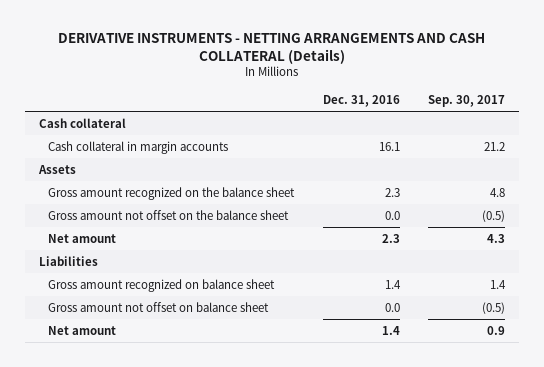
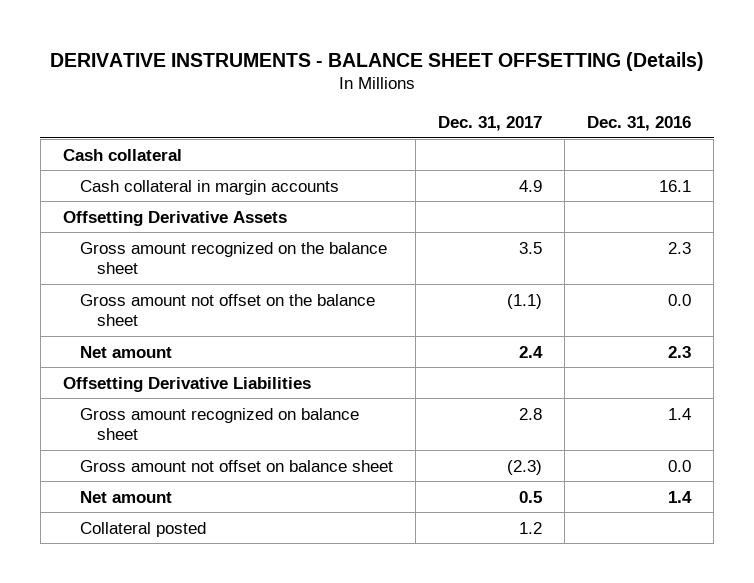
[57,32,485,64] DERIVATIVE INSTRUMENTS - NETTING ARRANGEMENTS AND CASH COLLATERAL (Details) -> [50,51,705,71] DERIVATIVE INSTRUMENTS - BALANCE SHEET OFFSETTING (Details)
[427,94,505,107] Sep. 30, 2017 -> none
none -> [438,115,543,131] Dec. 31, 2017
[37,164,76,174] Assets -> [62,210,287,226] Offsetting Derivative Assets
[38,255,98,266] Liabilities -> [62,376,311,392] Offsetting Derivative Liabilities
none -> [79,521,206,537] Collateral posted

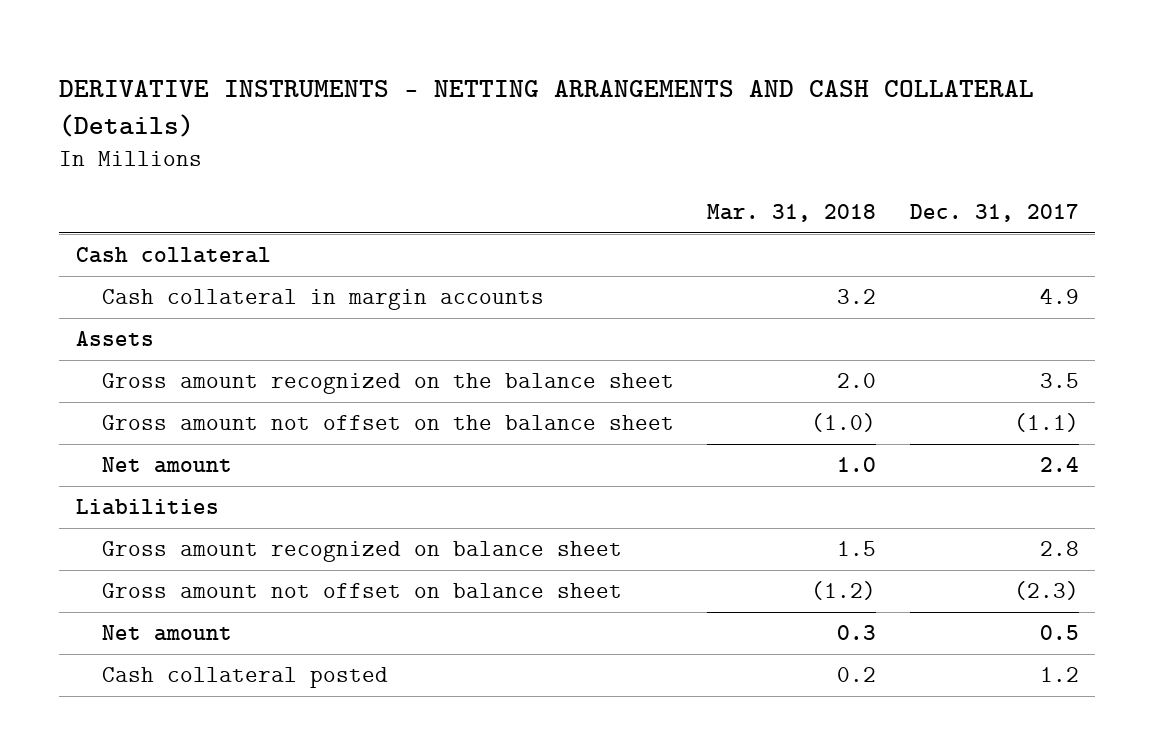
[50,51,705,71] DERIVATIVE INSTRUMENTS - BALANCE SHEET OFFSETTING (Details) -> [59,79,1035,137] DERIVATIVE INSTRUMENTS - NETTING ARRANGEMENTS AND CASH COLLATERAL (Details)
[587,115,692,131] Dec. 31, 2016 -> none
none -> [707,203,877,222] Mar. 31, 2018
[62,210,287,226] Offsetting Derivative Assets -> [76,331,155,347] Assets
[62,376,311,392] Offsetting Derivative Liabilities -> [76,499,220,516] Liabilities
[79,521,206,537] Collateral posted -> [102,667,389,689] Cash collateral posted

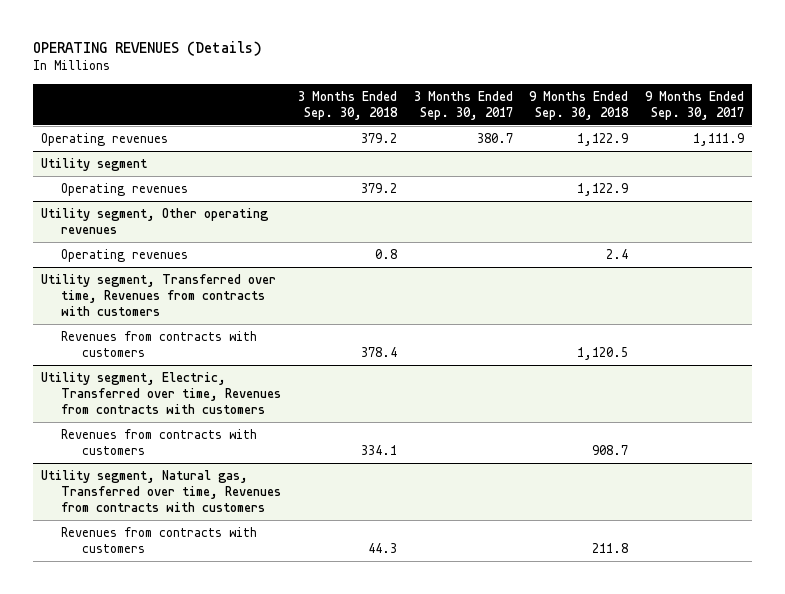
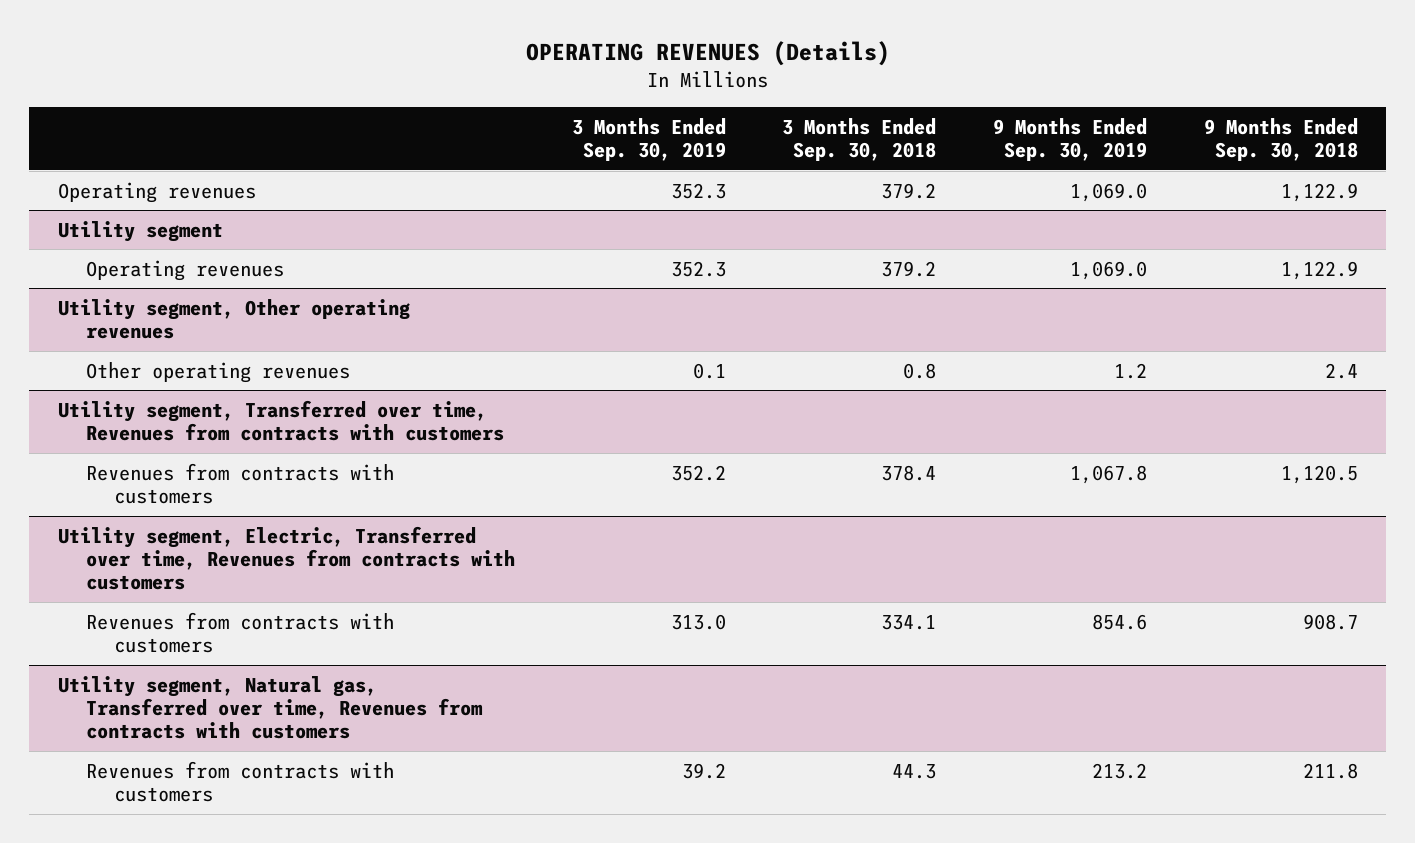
[413,90,513,120] 3 Months Ended Sep. 30, 2017 -> none
[644,90,744,120] 9 Months Ended Sep. 30, 2017 -> none
none -> [571,117,726,162] 3 Months Ended Sep. 30, 2019
none -> [992,117,1147,162] 9 Months Ended Sep. 30, 2019
[61,249,189,263] Operating revenues -> [85,361,350,383] Other operating revenues

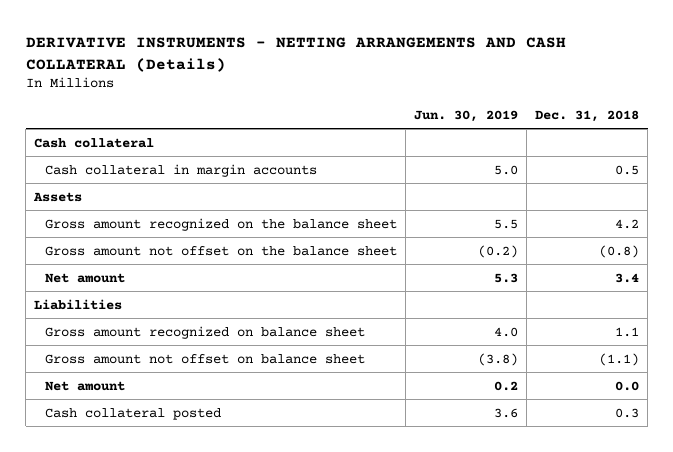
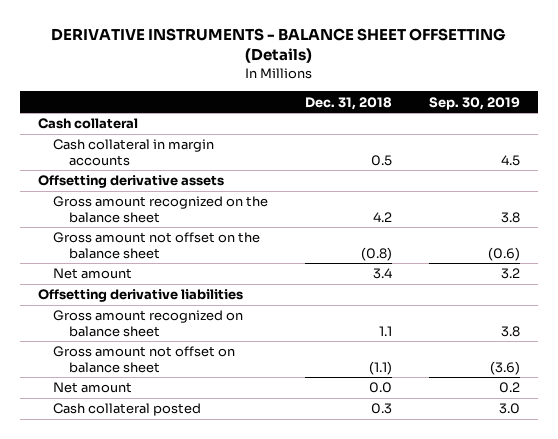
[25,37,566,72] DERIVATIVE INSTRUMENTS - NETTING ARRANGEMENTS AND CASH COLLATERAL (Details) -> [50,28,506,64] DERIVATIVE INSTRUMENTS - BALANCE SHEET OFFSETTING (Details)
[414,109,519,122] Jun. 30, 2019 -> none
none -> [428,96,520,110] Sep. 30, 2019
[33,191,83,202] Assets -> [37,175,224,189] Offsetting derivative assets
[34,298,123,310] Liabilities -> [37,289,243,303] Offsetting derivative liabilities

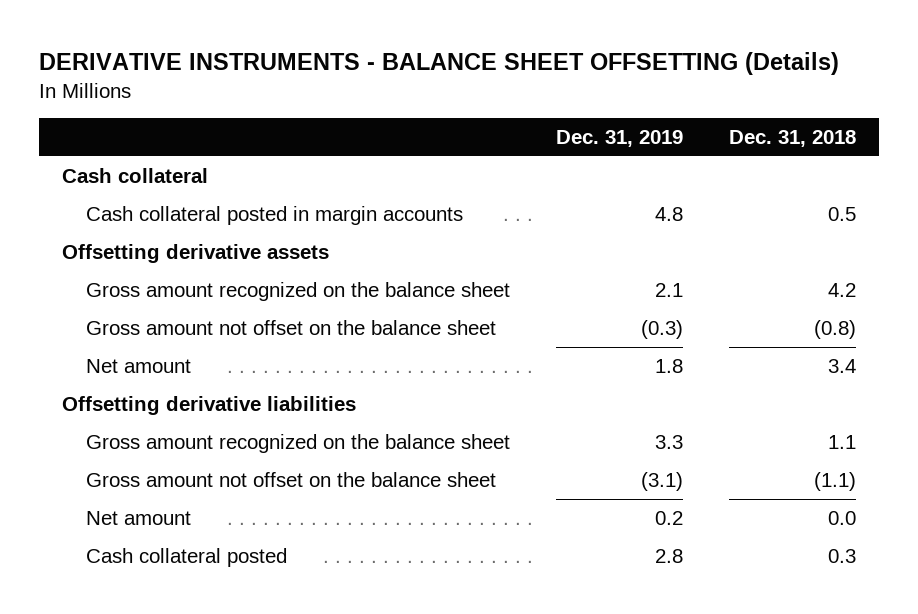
[428,96,520,110] Sep. 30, 2019 -> none
none -> [556,129,684,147] Dec. 31, 2019
[53,139,215,166] Cash collateral in margin accounts -> [86,205,464,225] Cash collateral posted in margin accounts
[53,310,244,337] Gross amount recognized on balance sheet -> [86,433,511,453] Gross amount recognized on the balance sheet
[53,346,236,373] Gross amount not offset on balance sheet -> [86,471,497,487] Gross amount not offset on the balance sheet

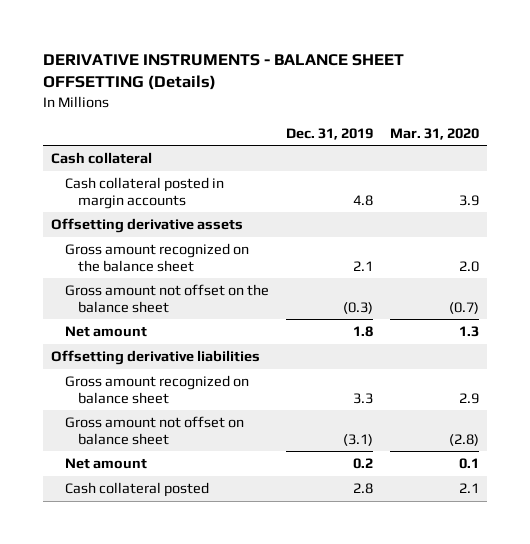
[729,129,857,147] Dec. 31, 2018 -> none
none -> [389,127,479,140] Mar. 31, 2020
[86,433,511,453] Gross amount recognized on the balance sheet -> [64,374,249,404] Gross amount recognized on balance sheet
[86,471,497,487] Gross amount not offset on the balance sheet -> [64,415,244,445] Gross amount not offset on balance sheet

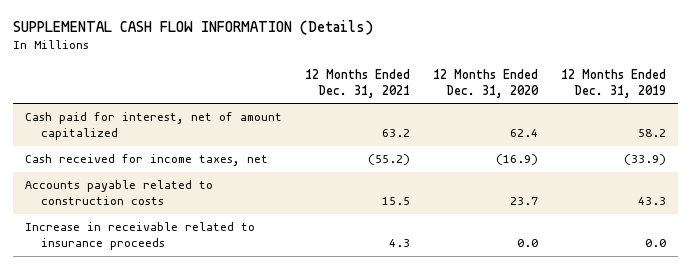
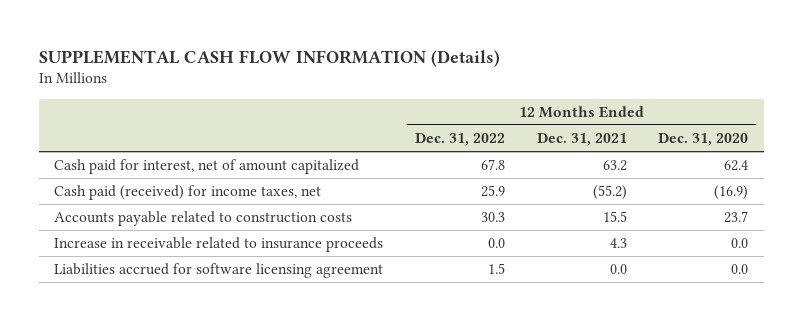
[561,68,667,98] 12 Months Ended Dec. 31, 2019 -> none
none -> [415,133,506,147] Dec. 31, 2022
[24,154,268,167] Cash received for income taxes, net -> [54,185,322,201] Cash paid (received) for income taxes, net
none -> [54,263,384,279] Liabilities accrued for software licensing agreement

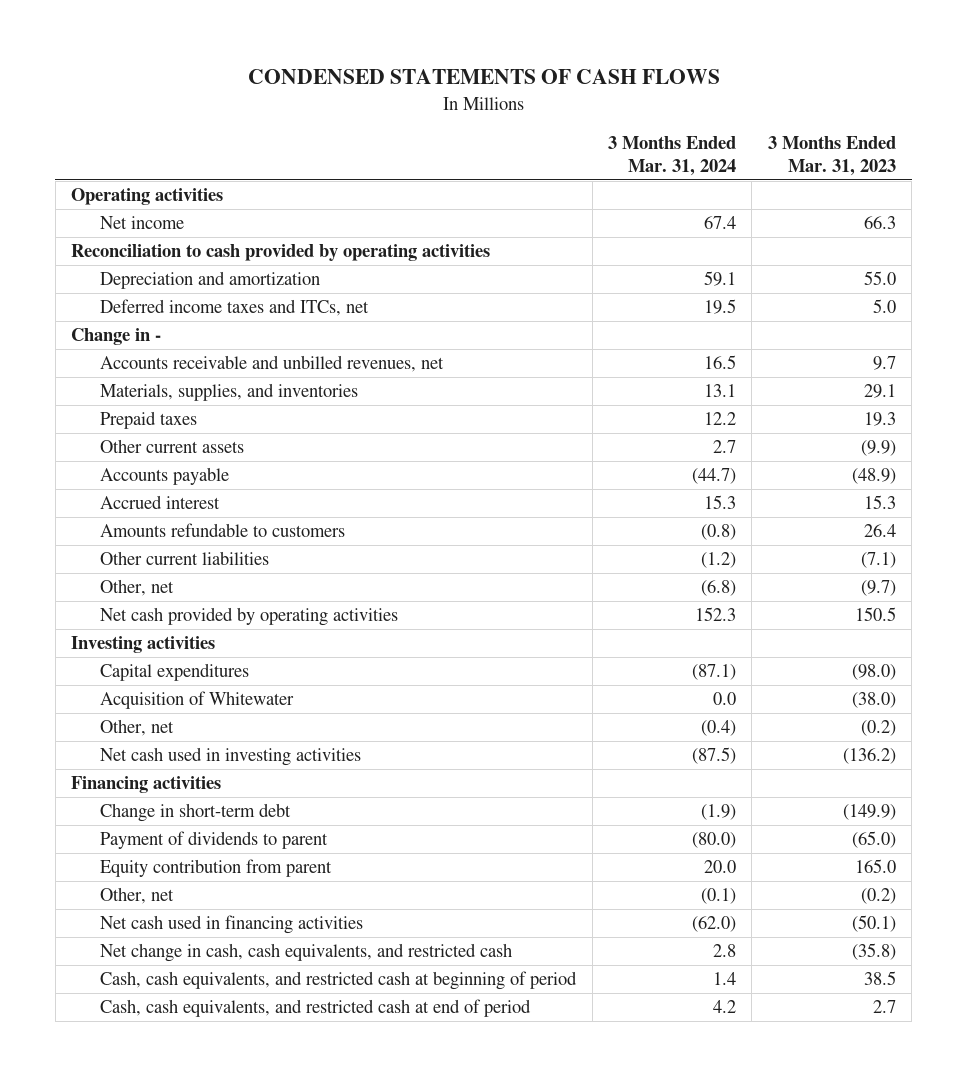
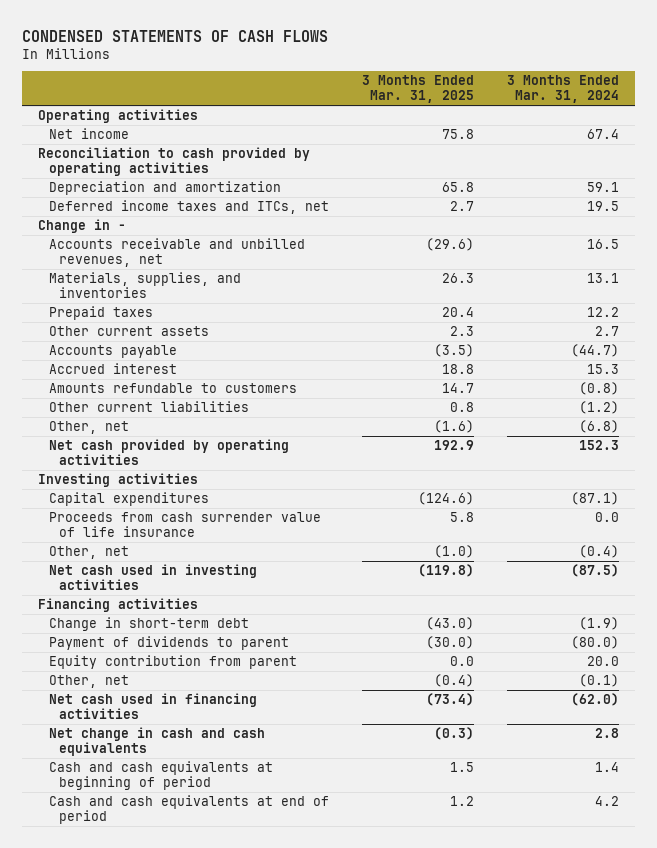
[767,135,896,176] 3 Months Ended Mar. 31, 2023 -> none
none -> [361,75,474,104] 3 Months Ended Mar. 31, 2025
[100,691,295,710] Acquisition of Whitewater -> none
none -> [48,511,321,538] Proceeds from cash surrender value of life insurance
[100,943,513,963] Net change in cash, cash equivalents, and restricted cash -> [48,726,265,757] Net change in cash and cash equivalents
[100,971,578,991] Cash, cash equivalents, and restricted cash at beginning of period -> [48,760,273,791] Cash and cash equivalents at beginning of period
[100,999,532,1018] Cash, cash equivalents, and restricted cash at end of period -> [48,794,329,825] Cash and cash equivalents at end of period

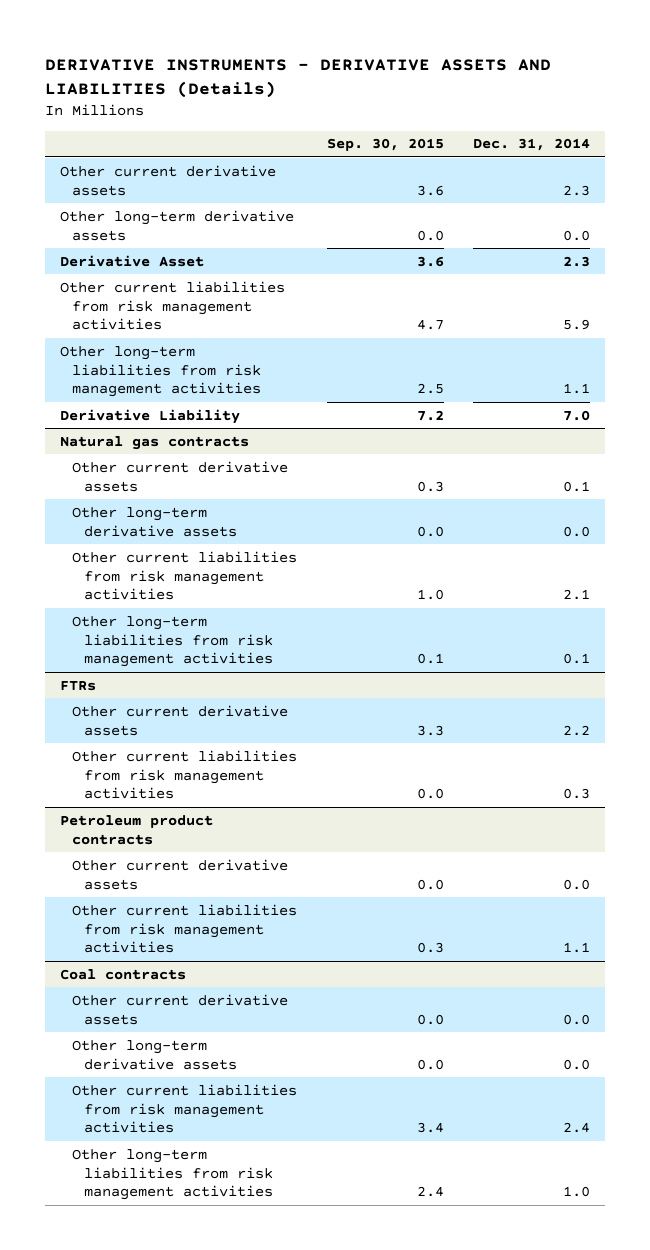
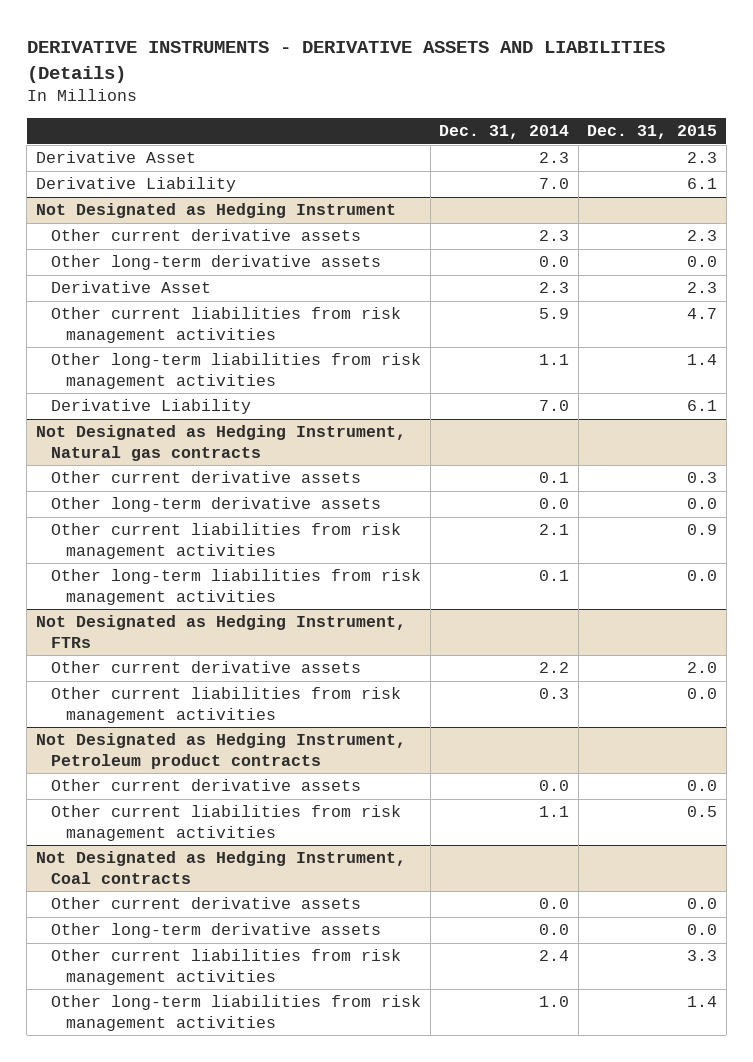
[326,138,444,152] Sep. 30, 2015 -> none
none -> [587,125,718,140] Dec. 31, 2015
none -> [35,151,196,164] Derivative Asset
none -> [35,177,236,193] Derivative Liability
none -> [35,203,396,219] Not Designated as Hedging Instrument
[60,435,250,450] Natural gas contracts -> none
none -> [35,425,406,461] Not Designated as Hedging Instrument, Natural gas contracts
[60,680,97,691] FTRs -> none
none -> [35,615,406,648] Not Designated as Hedging Instrument, FTRs
[60,814,214,845] Petroleum product contracts -> none
none -> [35,733,406,769] Not Designated as Hedging Instrument, Petroleum product contracts
[60,968,187,980] Coal contracts -> none
none -> [35,851,406,884] Not Designated as Hedging Instrument, Coal contracts

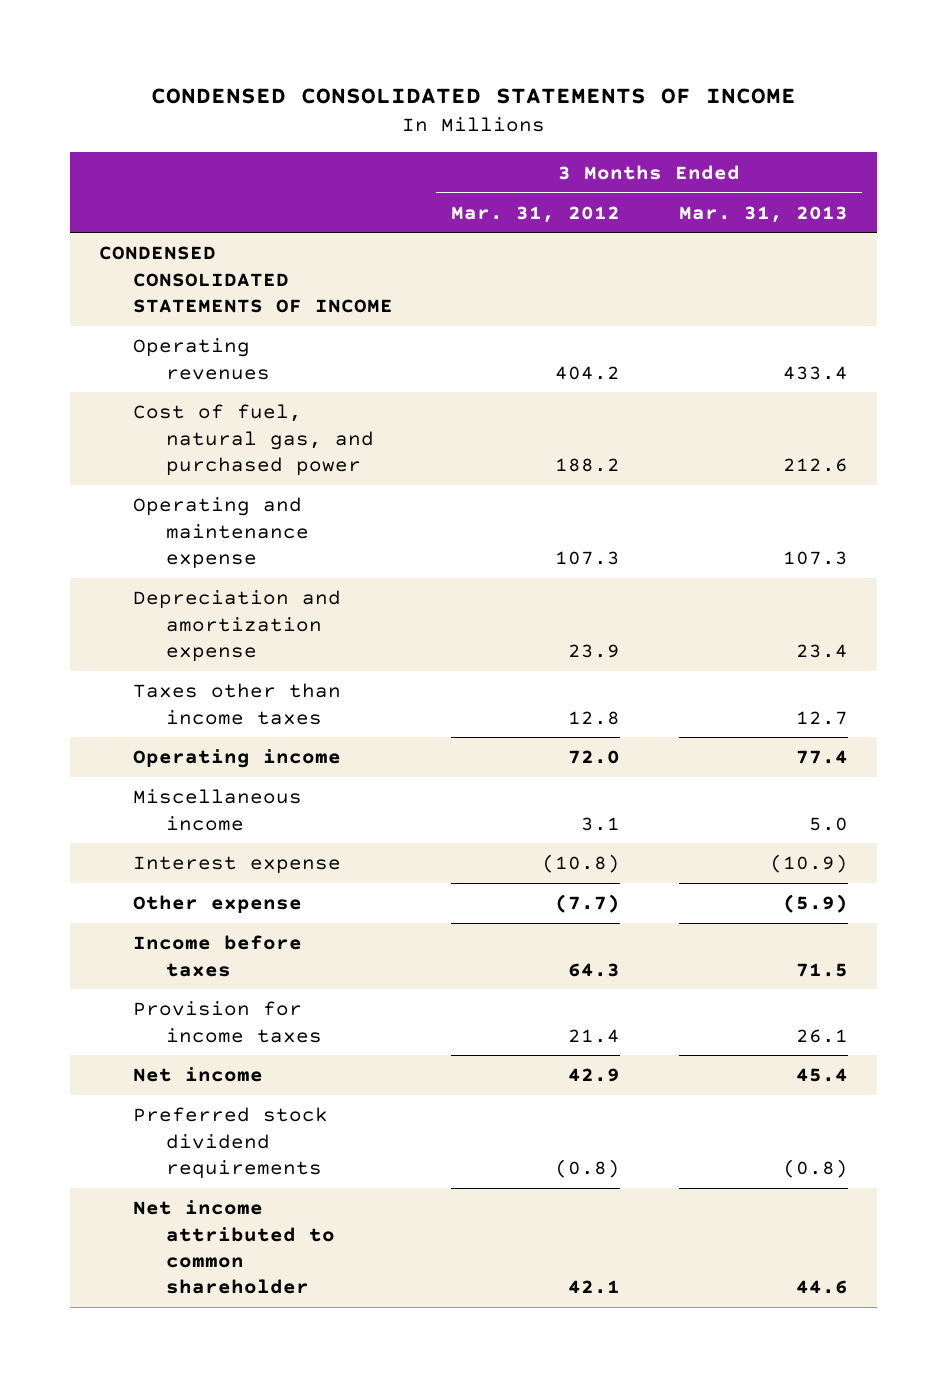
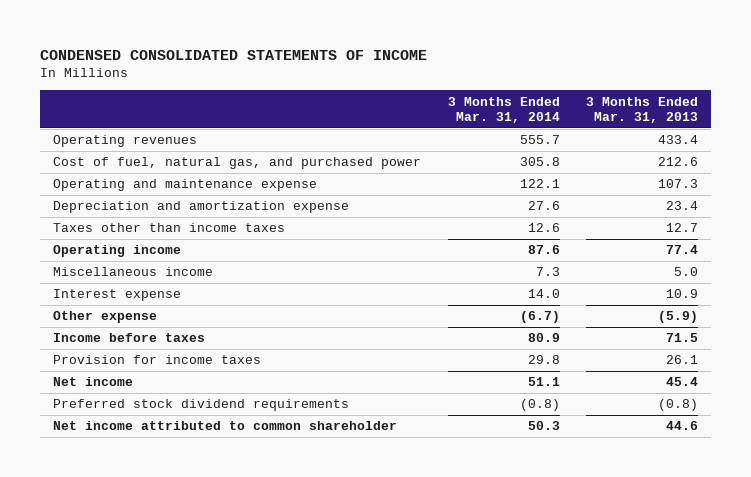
[451,205,621,223] Mar. 31, 2012 -> none
none -> [447,96,560,123] 3 Months Ended Mar. 31, 2014
[99,246,393,313] CONDENSED CONSOLIDATED STATEMENTS OF INCOME -> none
[769,854,848,874] (10.9) -> [666,289,699,299] 10.9

